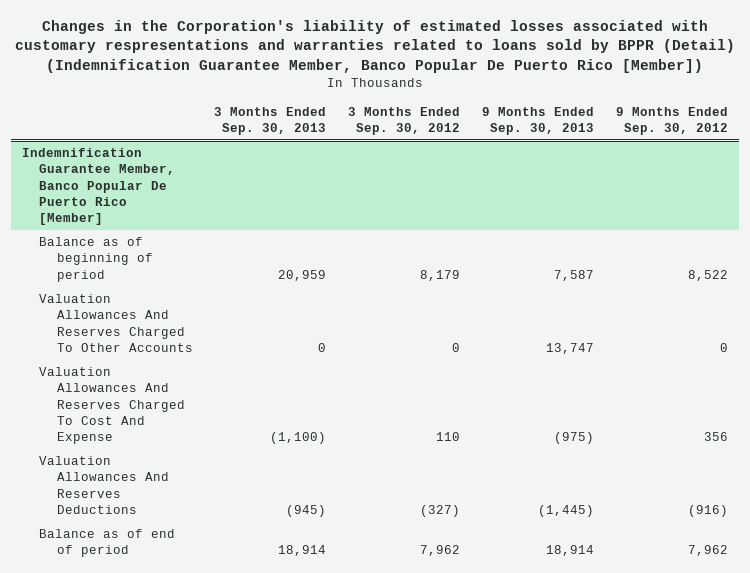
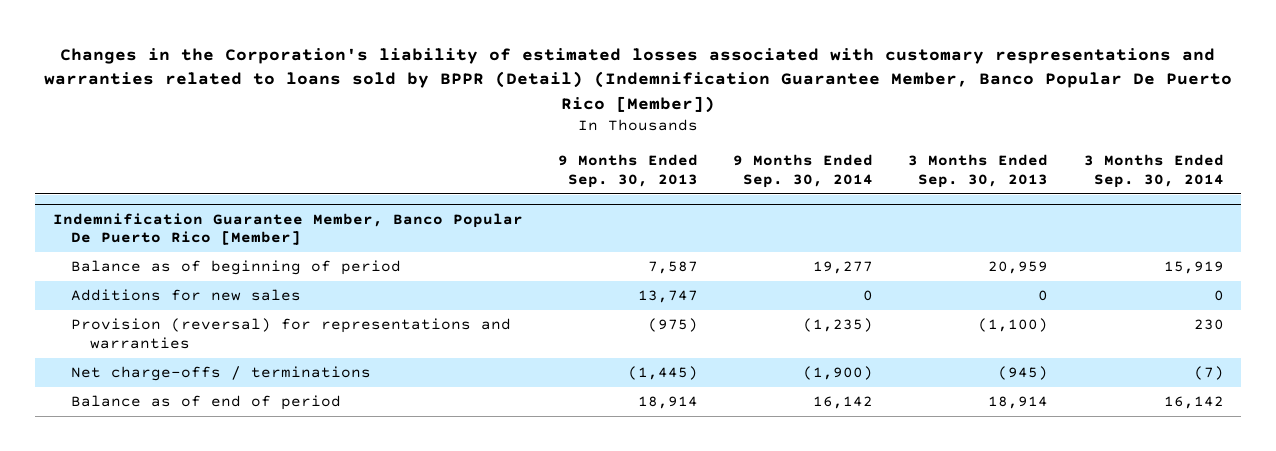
[348,106,461,135] 3 Months Ended Sep. 30, 2012 -> none
[615,106,728,135] 9 Months Ended Sep. 30, 2012 -> none
none -> [733,154,874,188] 9 Months Ended Sep. 30, 2014
none -> [1083,154,1224,188] 3 Months Ended Sep. 30, 2014
[39,294,193,352] Valuation Allowances And Reserves Charged To Other Accounts -> [71,289,302,302] Additions for new sales
[39,367,185,444] Valuation Allowances And Reserves Charged To Cost And Expense -> [71,318,512,350] Provision (reversal) for representations and warranties
[39,456,169,514] Valuation Allowances And Reserves Deductions -> [71,366,372,382] Net charge-offs / terminations

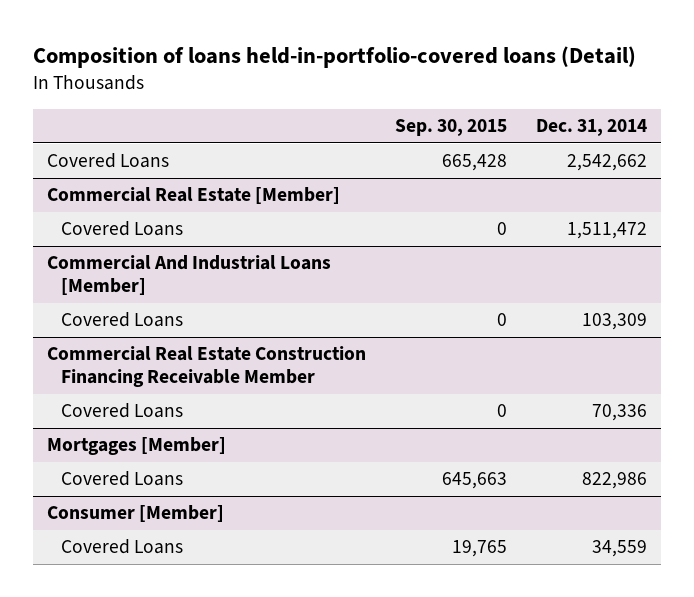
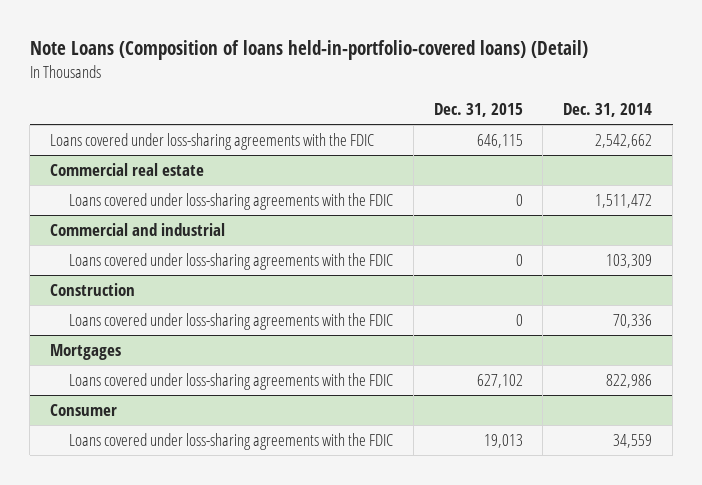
[32,46,636,69] Composition of loans held-in-portfolio-covered loans (Detail) -> [29,40,588,61] Note Loans (Composition of loans held-in-portfolio-covered loans) (Detail)
[394,119,507,137] Sep. 30, 2015 -> none
none -> [433,103,523,118] Dec. 31, 2015
[47,153,170,169] Covered Loans -> [49,132,374,150] Loans covered under loss-sharing agreements with the FDIC
[47,187,341,205] Commercial Real Estate [Member] -> [49,162,204,176] Commercial real estate
[61,221,184,237] Covered Loans -> [68,192,393,210] Loans covered under loss-sharing agreements with the FDIC
[47,255,332,296] Commercial And Industrial Loans [Member] -> [49,222,225,236] Commercial and industrial
[61,312,184,328] Covered Loans -> [68,252,393,270] Loans covered under loss-sharing agreements with the FDIC
[47,346,367,388] Commercial Real Estate Construction Financing Receivable Member -> [49,282,135,296] Construction
[61,403,184,419] Covered Loans -> [68,312,393,330] Loans covered under loss-sharing agreements with the FDIC
[47,437,227,456] Mortgages [Member] -> [49,343,121,360] Mortgages
[61,471,184,487] Covered Loans -> [68,372,393,390] Loans covered under loss-sharing agreements with the FDIC
[47,505,225,523] Consumer [Member] -> [49,403,117,416] Consumer
[61,539,184,555] Covered Loans -> [68,432,393,450] Loans covered under loss-sharing agreements with the FDIC

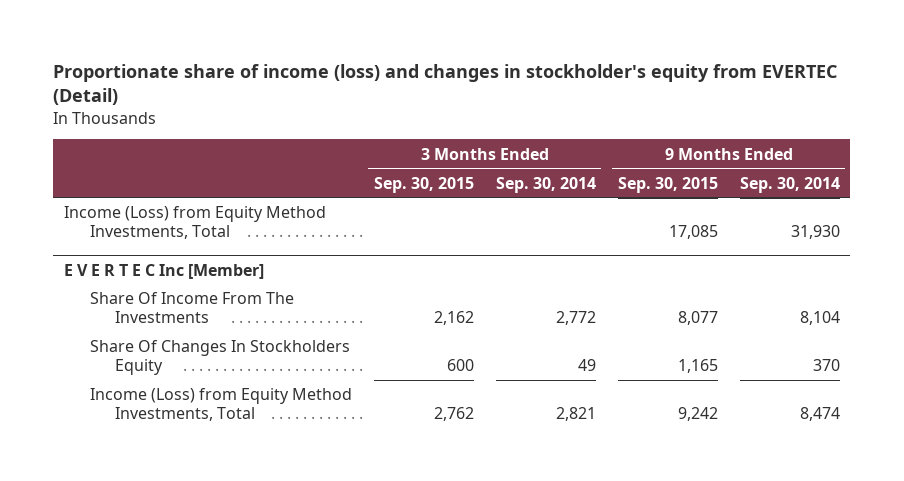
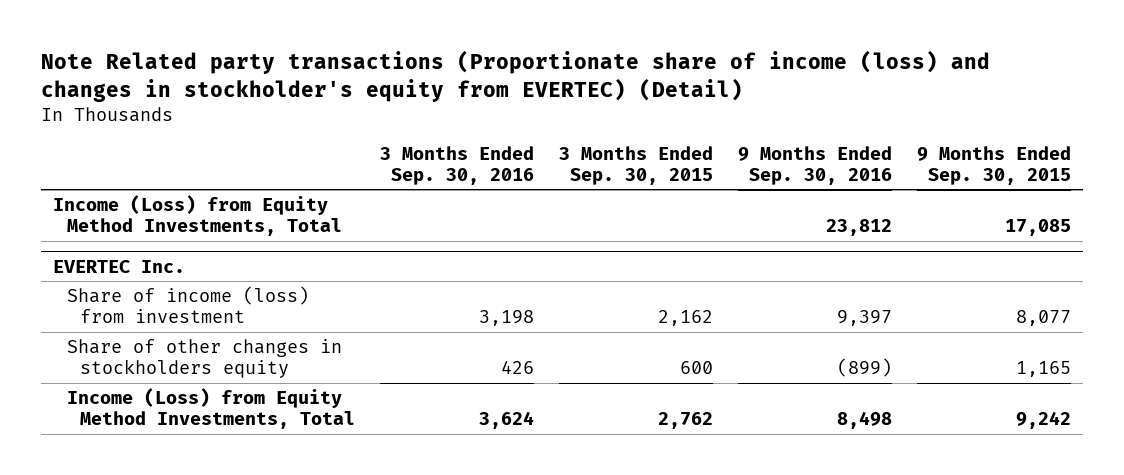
[53,63,838,106] Proportionate share of income (loss) and changes in stockholder's equity from EVERTEC (Detail) -> [40,49,990,102] Note Related party transactions (Proportionate share of income (loss) and changes in stockholder's equity from EVERTEC) (Detail)
[495,176,596,193] Sep. 30, 2014 -> none
[739,176,840,193] Sep. 30, 2014 -> none
none -> [379,145,534,185] 3 Months Ended Sep. 30, 2016
none -> [737,145,892,185] 9 Months Ended Sep. 30, 2016
[64,263,265,279] E V E R T E C Inc [Member] -> [53,259,186,273] EVERTEC Inc.
[89,292,294,323] Share Of Income From The Investments -> [66,286,309,324] Share of income (loss) from investment
[89,340,350,375] Share Of Changes In Stockholders Equity -> [66,339,342,379] Share of other changes in stockholders equity

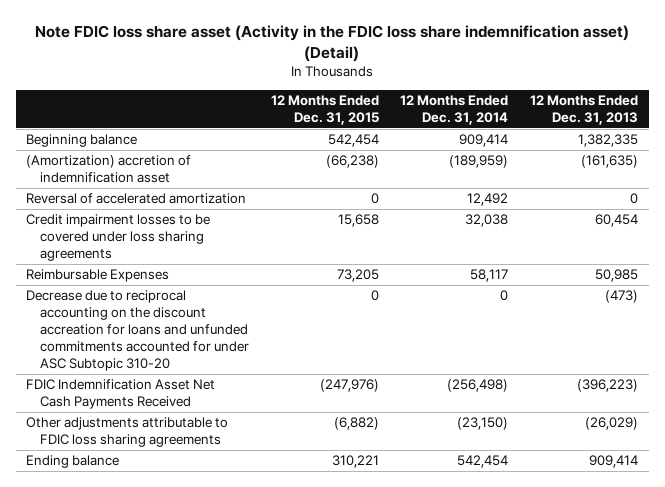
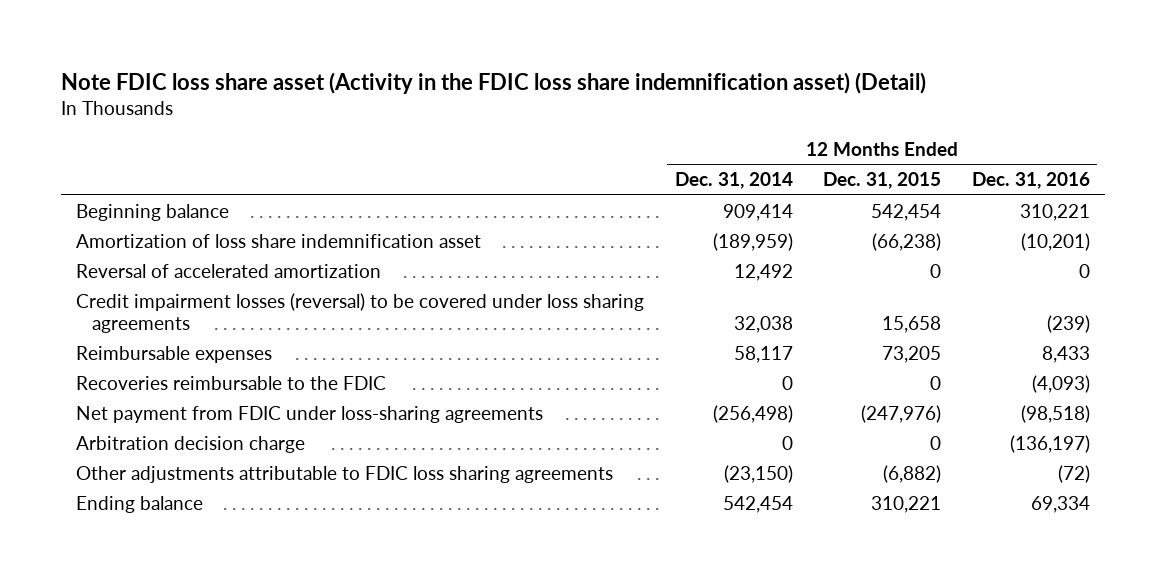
[530,95,639,126] 12 Months Ended Dec. 31, 2013 -> none
none -> [971,172,1090,190] Dec. 31, 2016
[26,155,192,184] (Amortization) accretion of indemnification asset -> [75,233,481,248] Amortization of loss share indemnification asset
[26,290,249,372] Decrease due to reciprocal accounting on the discount accreation for loans and unfunded commitments accounted for under ASC Subtopic 310-20 -> none
[26,214,211,262] Credit impairment losses to be covered under loss sharing agreements -> [75,292,644,333] Credit impairment losses (reversal) to be covered under loss sharing agreements
[26,269,170,283] Reimbursable Expenses -> [75,345,272,363] Reimbursable expenses
none -> [75,375,386,390] Recoveries reimbursable to the FDIC
[26,379,216,410] FDIC Indemnification Asset Net Cash Payments Received -> [75,405,543,423] Net payment from FDIC under loss-sharing agreements
none -> [75,435,305,453] Arbitration decision charge

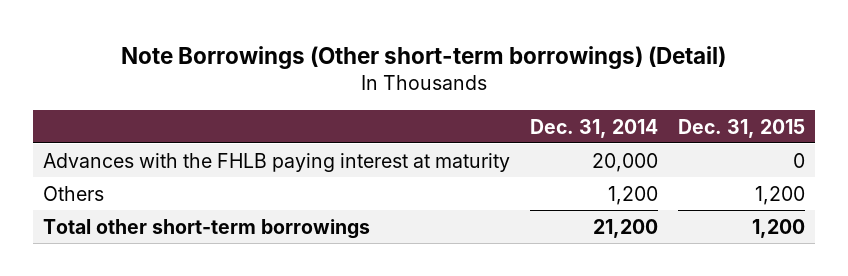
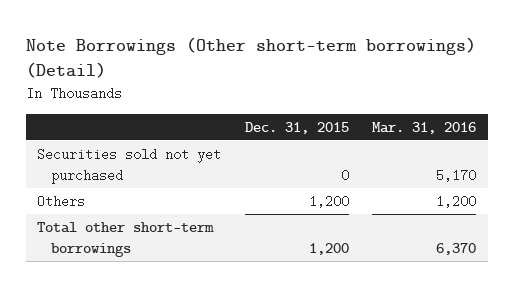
[529,118,658,138] Dec. 31, 2014 -> none
none -> [372,121,477,134] Mar. 31, 2016
[43,152,511,172] Advances with the FHLB paying interest at maturity -> none
none -> [37,147,222,184] Securities sold not yet purchased

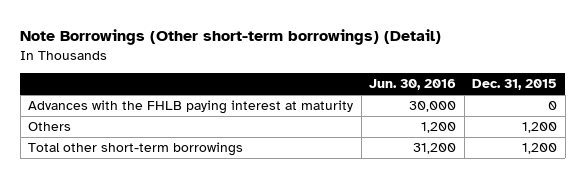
[372,121,477,134] Mar. 31, 2016 -> none
none -> [369,79,457,91] Jun. 30, 2016
[37,147,222,184] Securities sold not yet purchased -> none
none -> [28,100,354,115] Advances with the FHLB paying interest at maturity

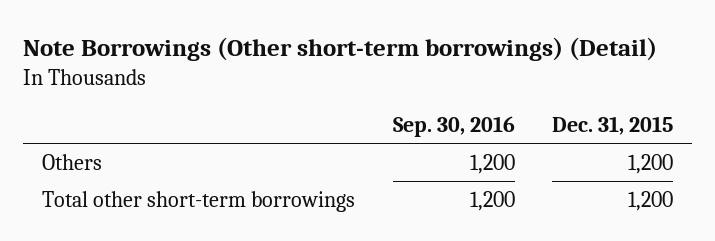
[369,79,457,91] Jun. 30, 2016 -> none
none -> [392,115,515,137] Sep. 30, 2016
[28,100,354,115] Advances with the FHLB paying interest at maturity -> none

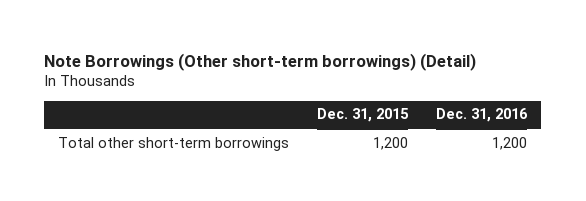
[392,115,515,137] Sep. 30, 2016 -> none
none -> [436,108,529,123] Dec. 31, 2016
[41,153,102,170] Others -> none

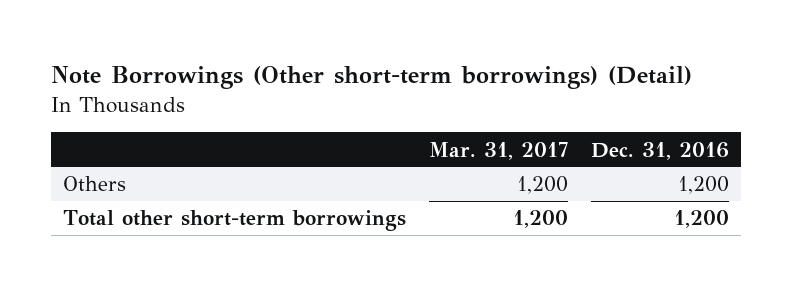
[317,108,410,123] Dec. 31, 2015 -> none
none -> [429,141,569,160] Mar. 31, 2017
none -> [62,176,126,192] Others

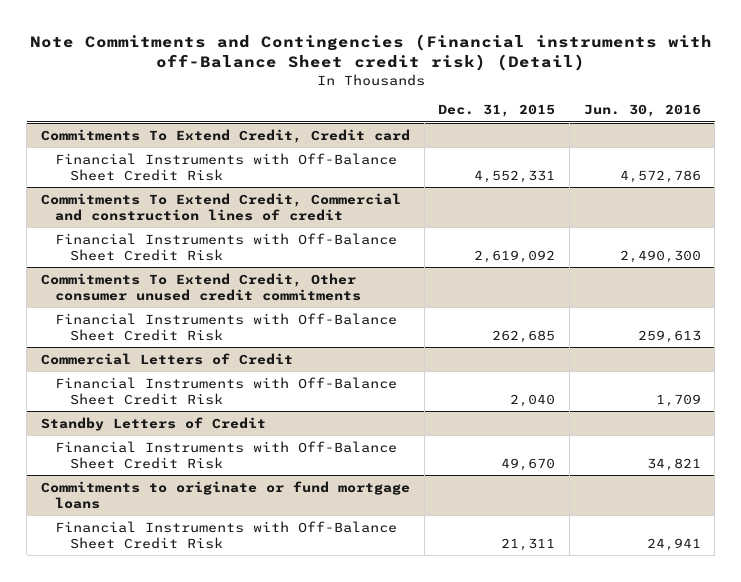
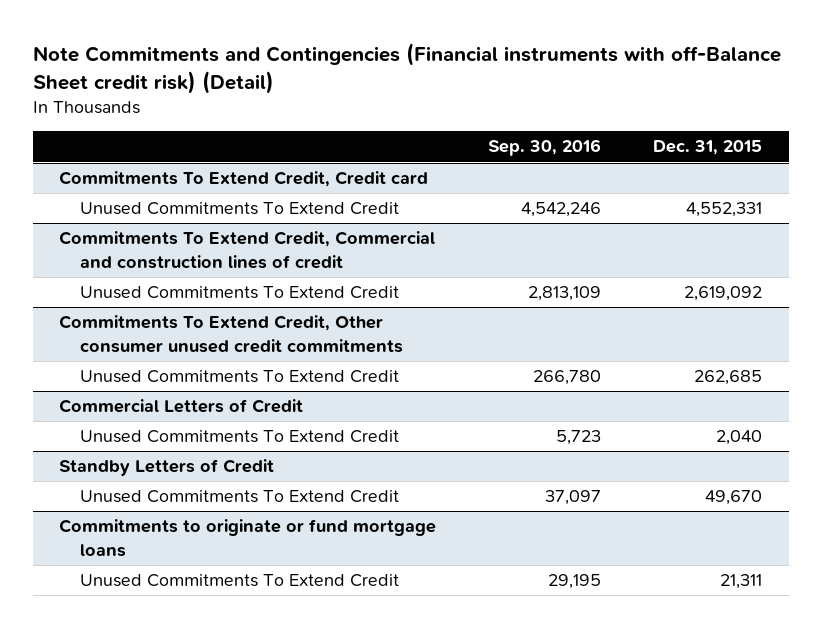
[583,104,701,118] Jun. 30, 2016 -> none
none -> [488,139,602,157] Sep. 30, 2016
[55,152,398,181] Financial Instruments with Off-Balance Sheet Credit Risk -> [79,202,399,216] Unused Commitments To Extend Credit
[55,232,398,261] Financial Instruments with Off-Balance Sheet Credit Risk -> [79,286,399,300] Unused Commitments To Extend Credit
[55,312,398,341] Financial Instruments with Off-Balance Sheet Credit Risk -> [79,370,399,384] Unused Commitments To Extend Credit
[55,376,398,405] Financial Instruments with Off-Balance Sheet Credit Risk -> none
none -> [79,430,399,444] Unused Commitments To Extend Credit
[55,440,398,469] Financial Instruments with Off-Balance Sheet Credit Risk -> [79,490,399,504] Unused Commitments To Extend Credit
[55,520,398,549] Financial Instruments with Off-Balance Sheet Credit Risk -> [79,574,399,588] Unused Commitments To Extend Credit

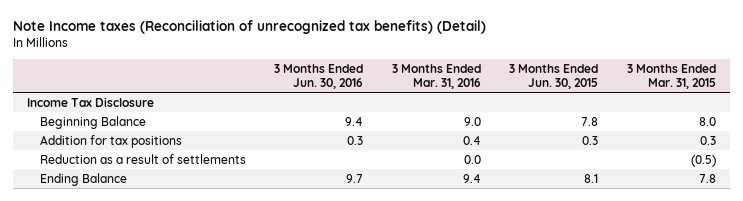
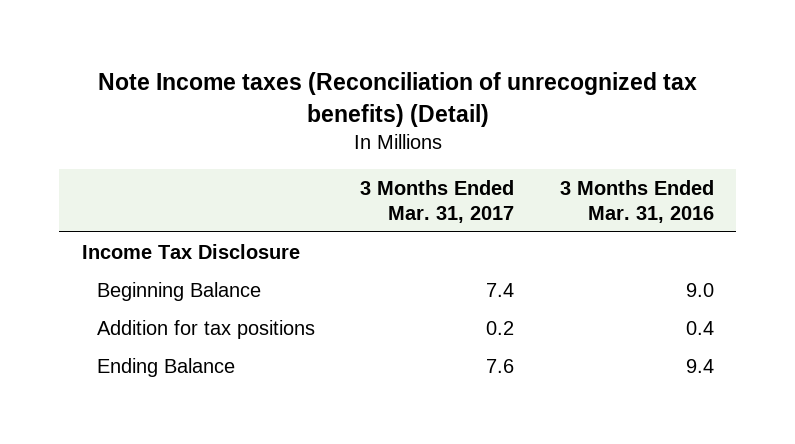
[274,63,364,89] 3 Months Ended Jun. 30, 2016 -> none
[509,63,599,89] 3 Months Ended Jun. 30, 2015 -> none
[626,63,716,89] 3 Months Ended Mar. 31, 2015 -> none
none -> [360,180,515,223] 3 Months Ended Mar. 31, 2017
[39,153,246,164] Reduction as a result of settlements -> none

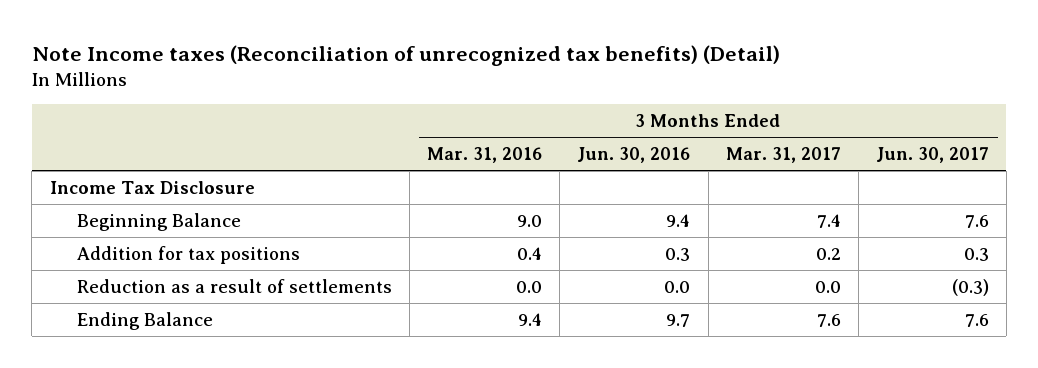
none -> [577,147,691,164] Jun. 30, 2016
none -> [875,147,989,164] Jun. 30, 2017
none -> [77,278,393,293] Reduction as a result of settlements

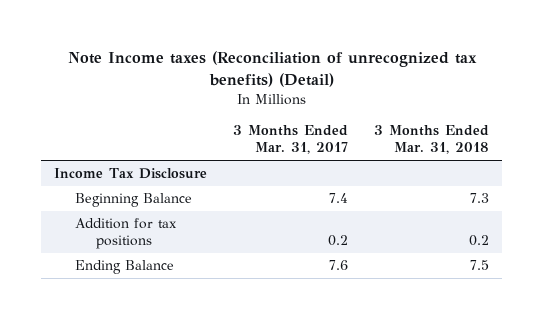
[427,147,543,164] Mar. 31, 2016 -> none
[577,147,691,164] Jun. 30, 2016 -> none
[875,147,989,164] Jun. 30, 2017 -> none
none -> [373,125,489,155] 3 Months Ended Mar. 31, 2018
[77,278,393,293] Reduction as a result of settlements -> none

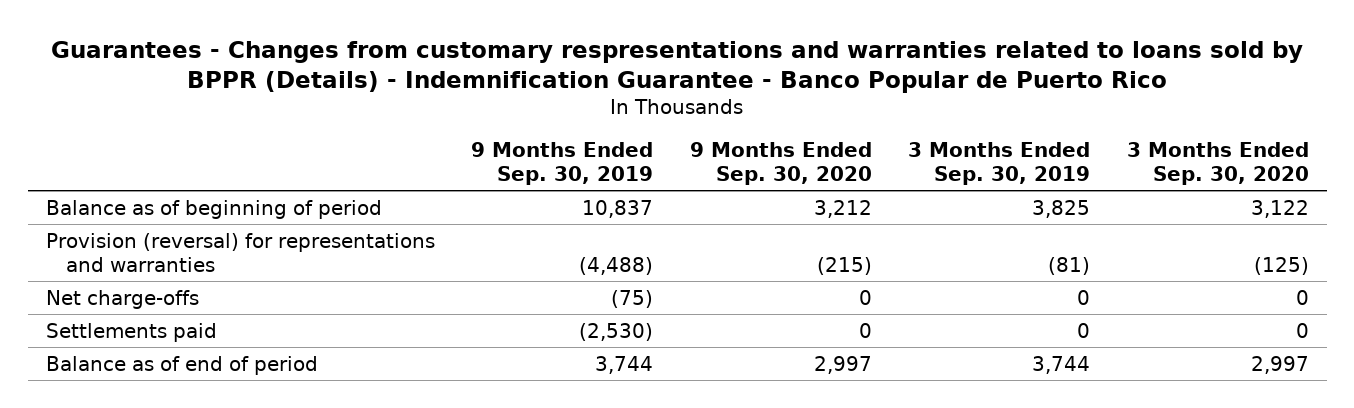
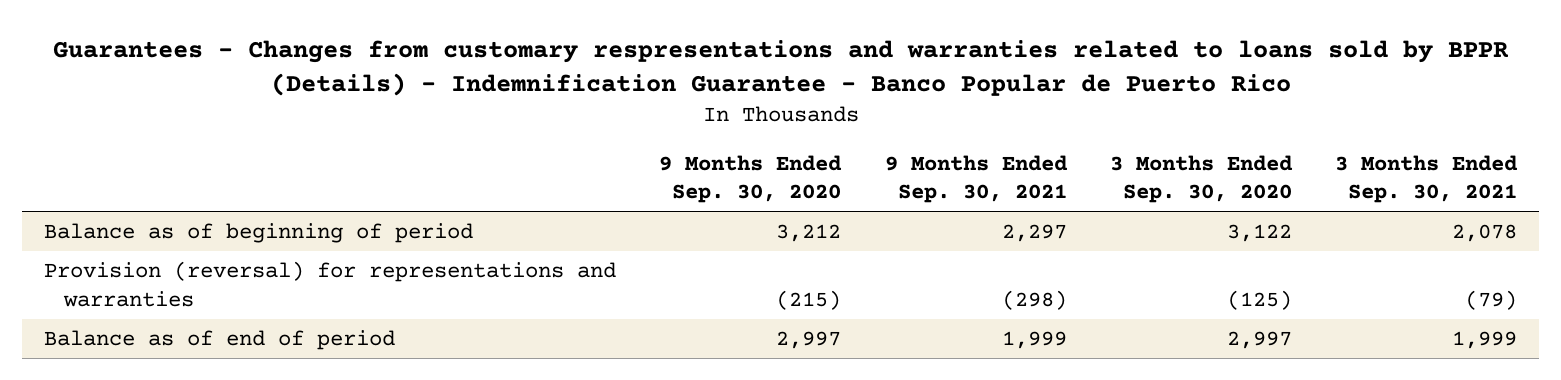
[471,141,654,185] 9 Months Ended Sep. 30, 2019 -> none
[908,141,1091,185] 3 Months Ended Sep. 30, 2019 -> none
none -> [884,154,1068,204] 9 Months Ended Sep. 30, 2021
none -> [1335,154,1519,204] 3 Months Ended Sep. 30, 2021
[45,289,199,309] Net charge-offs -> none
[45,322,217,342] Settlements paid -> none

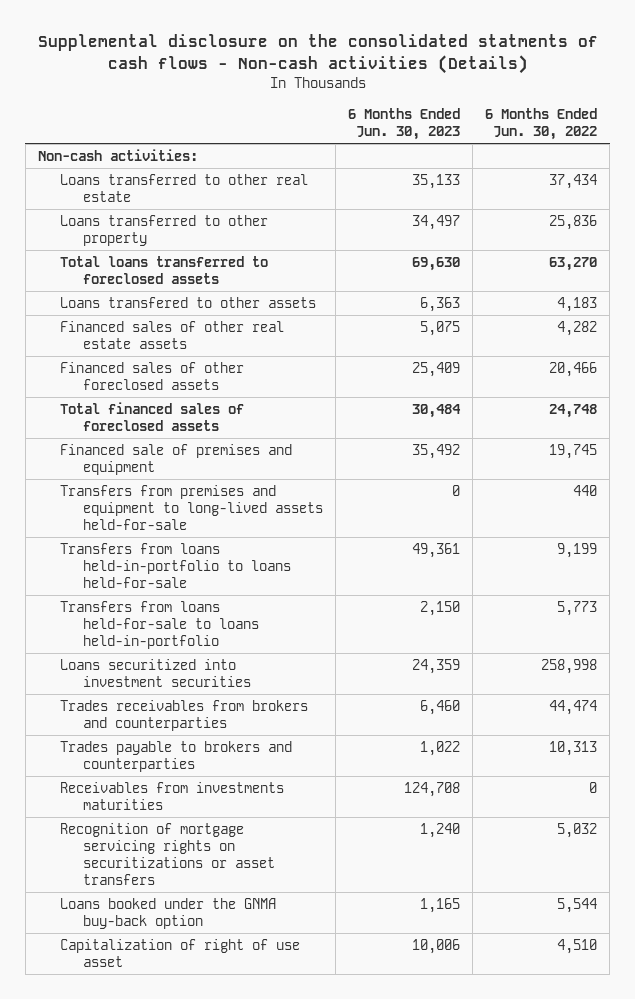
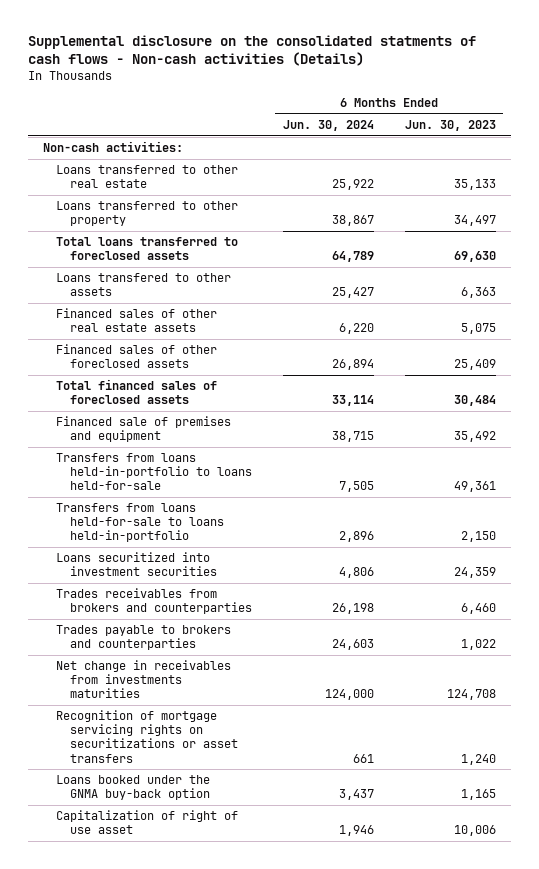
[485,108,598,141] 6 Months Ended Jun. 30, 2022 -> none
none -> [282,120,374,132] Jun. 30, 2024
[60,484,323,530] Transfers from premises and equipment to long-lived assets held-for-sale -> none
[60,781,285,810] Receivables from investments maturities -> [56,660,232,699] Net change in receivables from investments maturities

